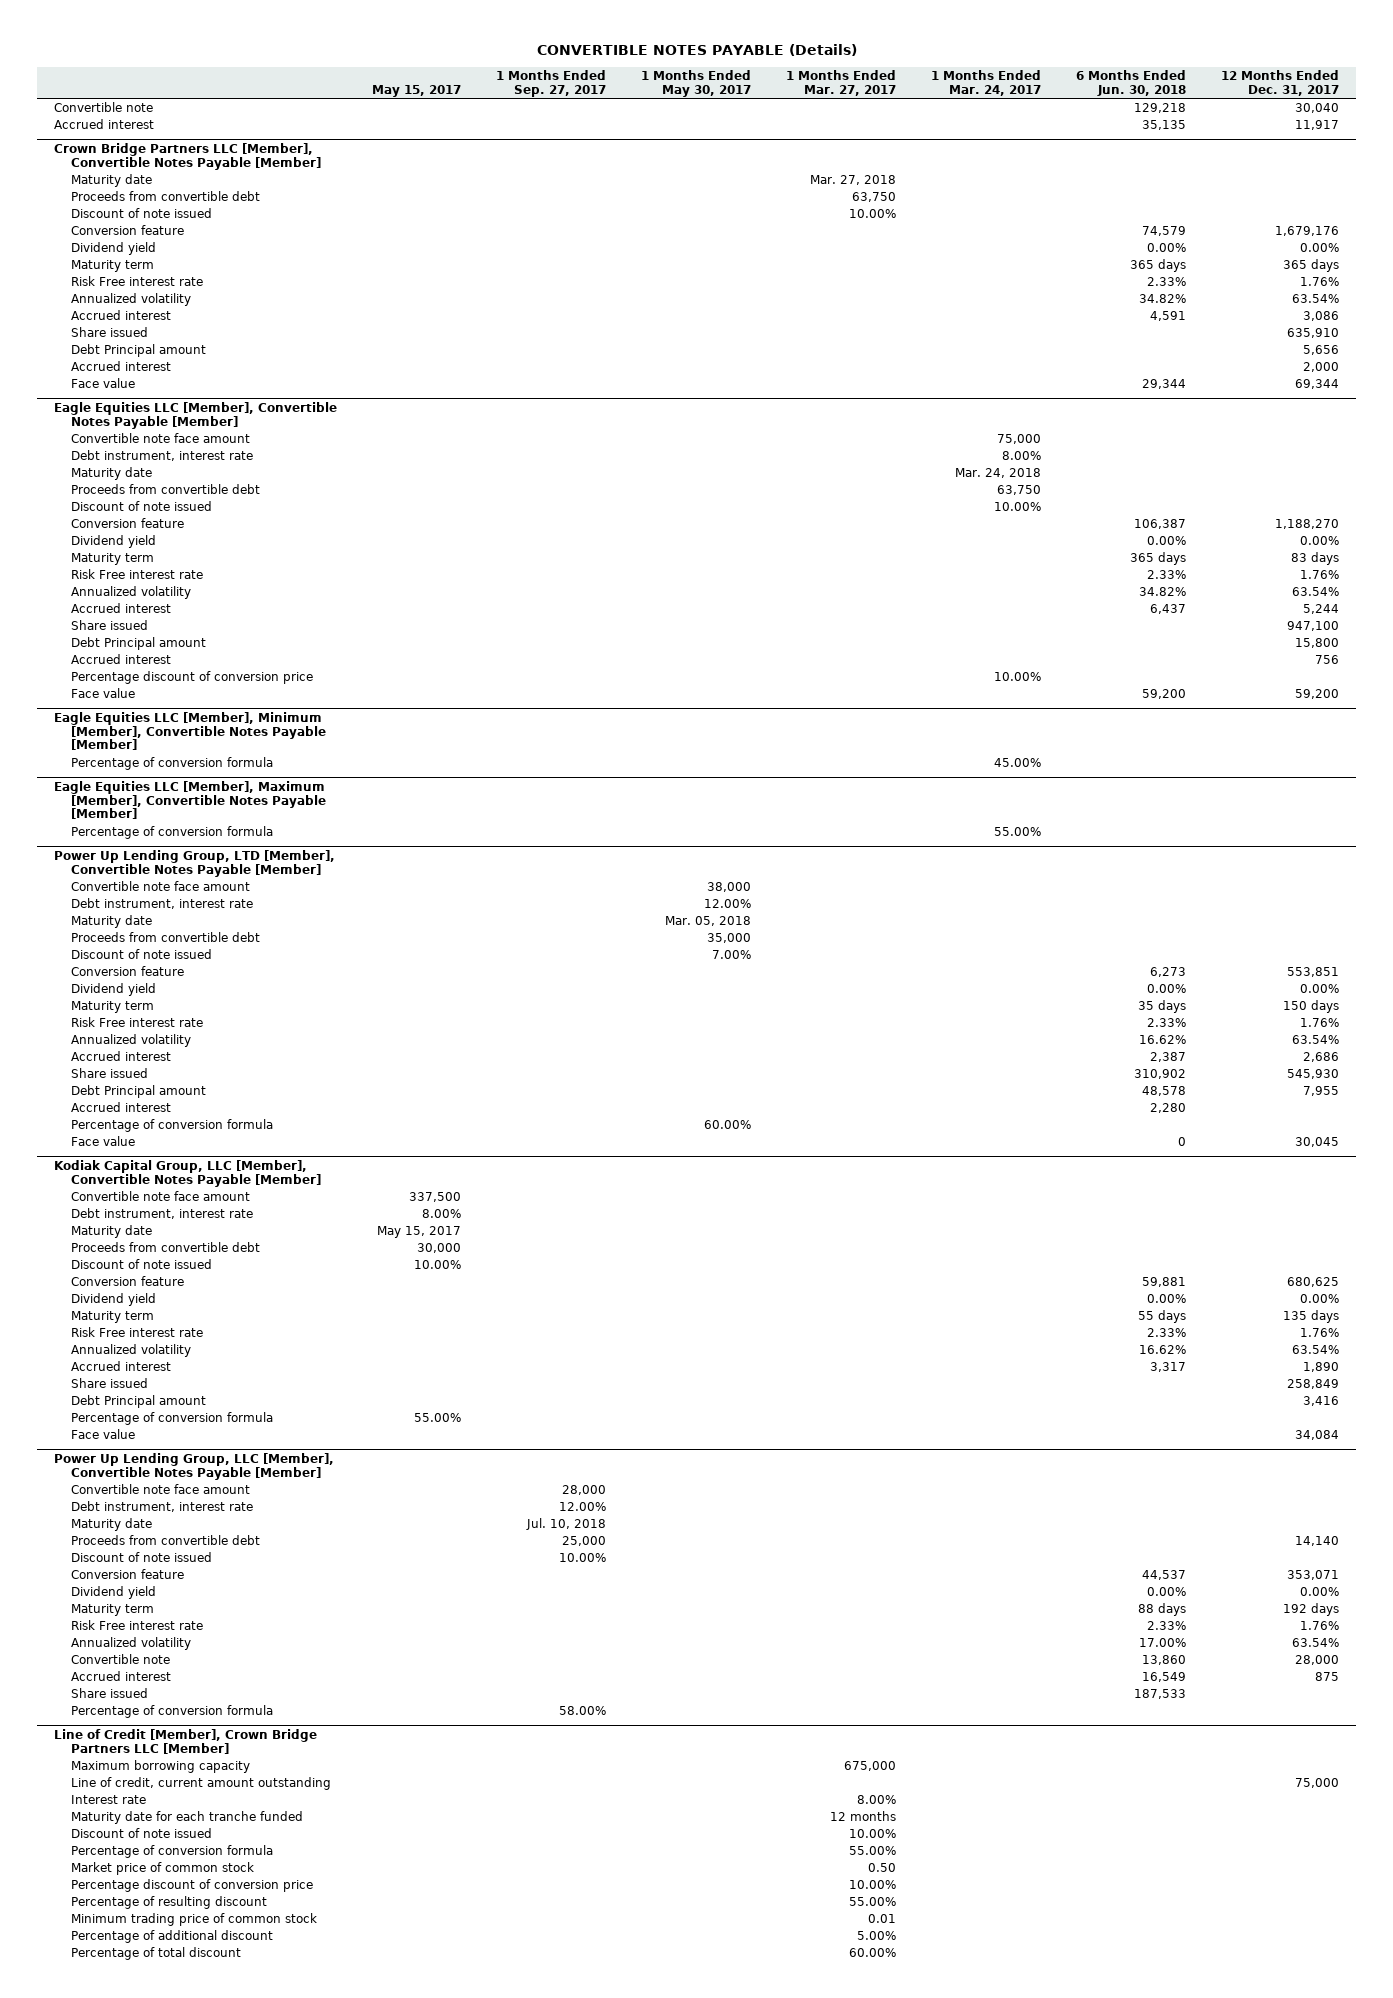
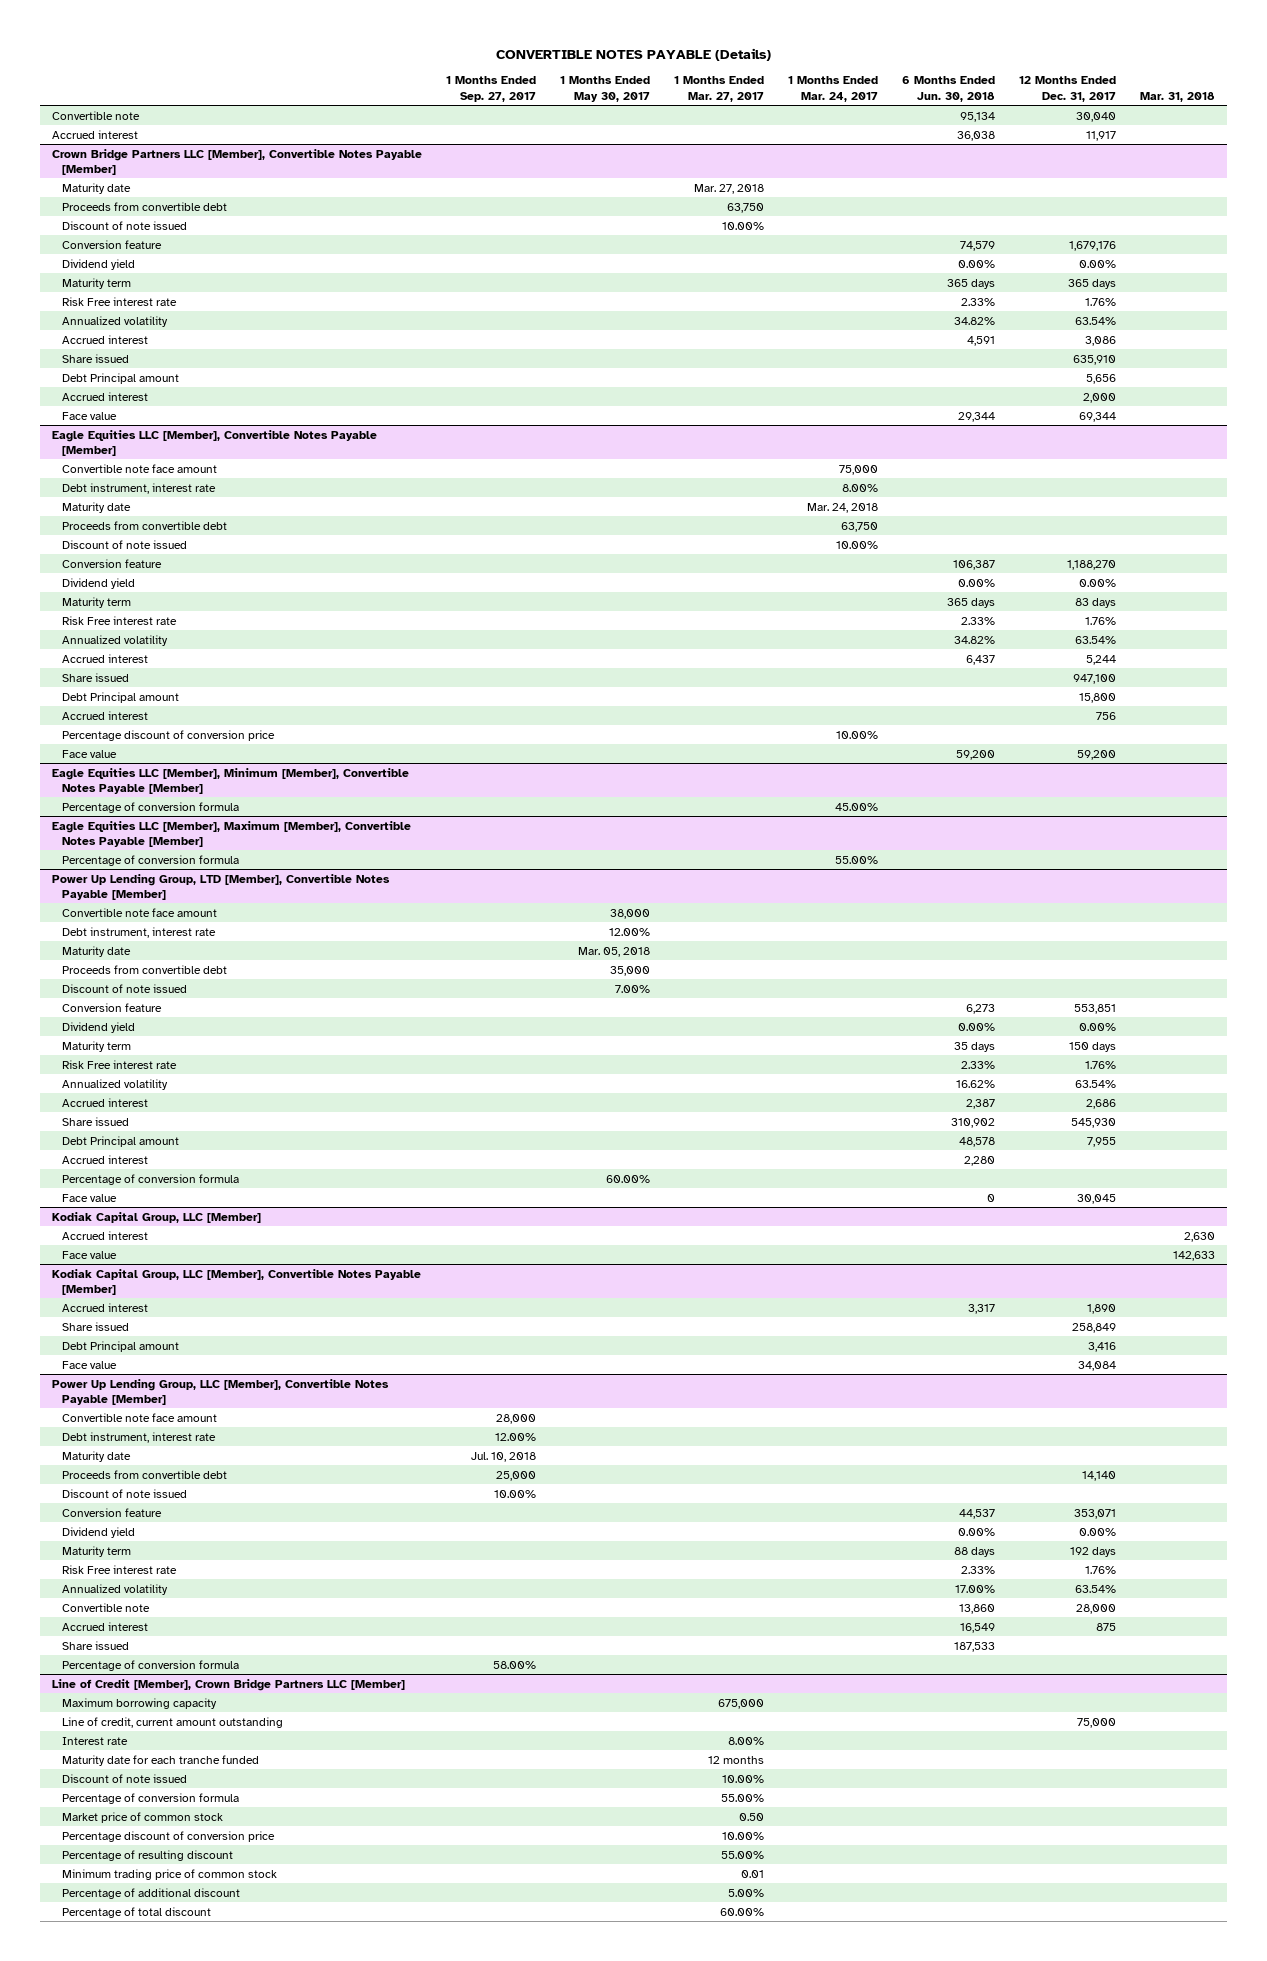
[372,84,462,97] May 15, 2017 -> none
none -> [1140,91,1216,102] Mar. 31, 2018
[1133,102,1186,113] 129,218 -> [960,111,996,122] 95,134
[1141,119,1186,130] 35,135 -> [957,130,996,141] 36,038
none -> [52,1211,262,1223] Kodiak Capital Group, LLC [Member]
none -> [61,1230,148,1240] Accrued interest
none -> [61,1250,117,1259] Face value
[70,1190,250,1201] Convertible note face amount -> none
[70,1207,253,1219] Debt instrument, interest rate -> none
[70,1224,152,1238] Maturity date -> none
[70,1241,260,1252] Proceeds from convertible debt -> none
[70,1258,212,1269] Discount of note issued -> none
[70,1275,184,1286] Conversion feature -> none
[70,1292,156,1306] Dividend yield -> none
[70,1310,154,1323] Maturity term -> none
[70,1326,203,1337] Risk Free interest rate -> none
[70,1343,191,1357] Annualized volatility -> none
[70,1411,273,1425] Percentage of conversion formula -> none

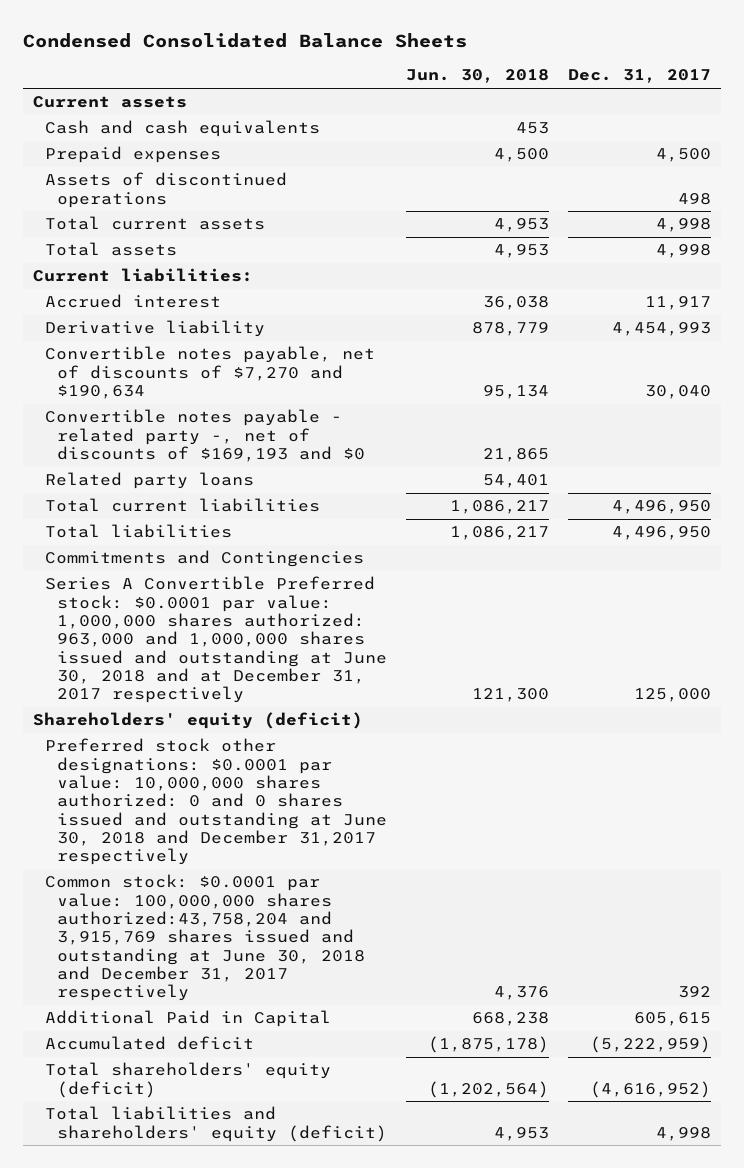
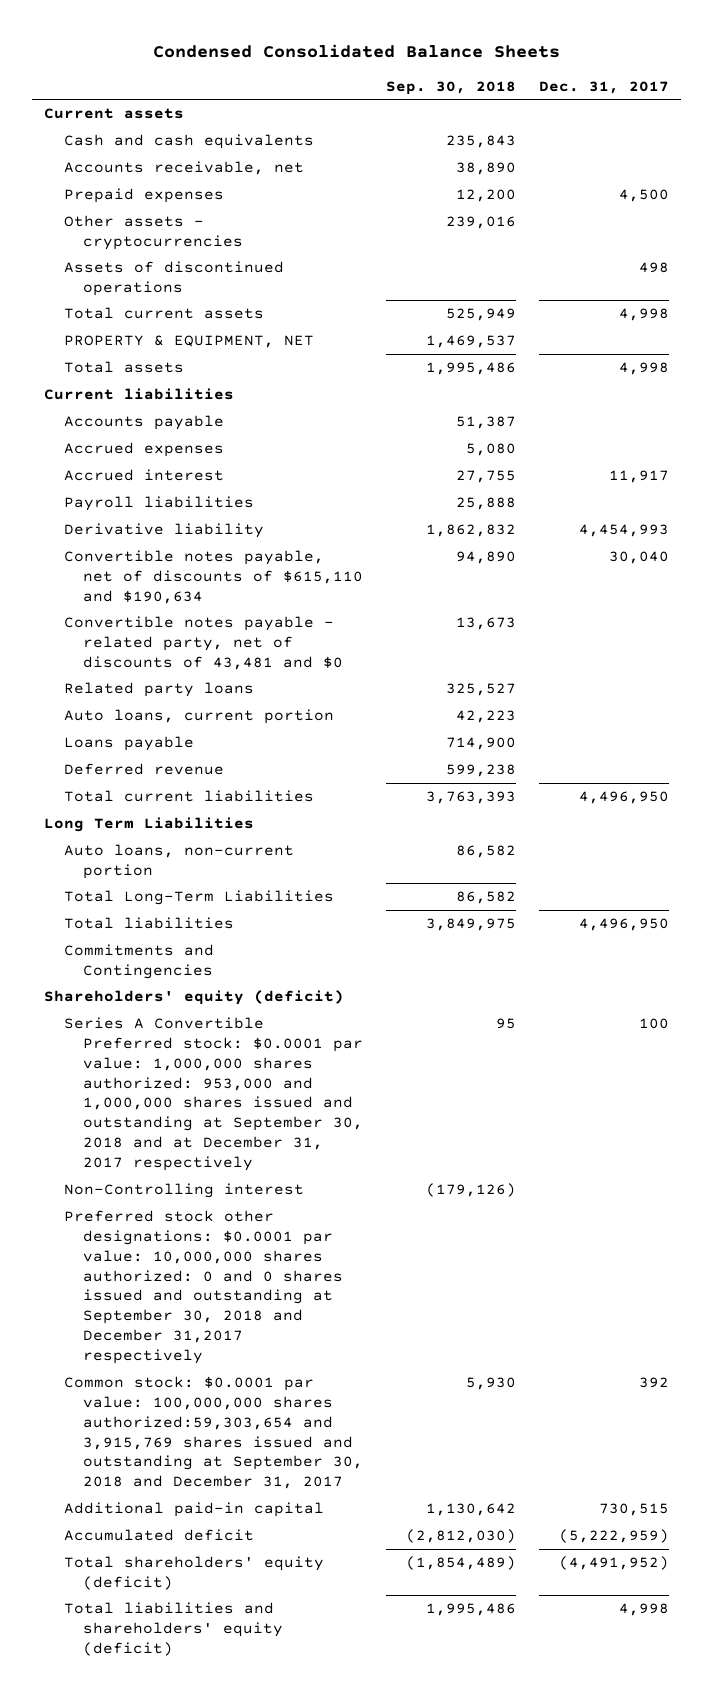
[406,69,550,84] Jun. 30, 2018 -> none
none -> [386,80,517,95] Sep. 30, 2018
none -> [63,160,304,175] Accounts receivable, net
none -> [63,214,244,250] Other assets - cryptocurrencies
none -> [63,334,314,348] PROPERTY & EQUIPMENT, NET
[32,268,253,283] Current liabilities: -> [43,387,234,400] Current liabilities
none -> [63,414,224,430] Accounts payable
none -> [63,441,224,457] Accrued expenses
none -> [63,495,254,511] Payroll liabilities
[44,346,375,399] Convertible notes payable, net of discounts of $7,270 and $190,634 -> [63,549,364,604] Convertible notes payable, net of discounts of $615,110 and $190,634
[44,409,366,462] Convertible notes payable - related party -, net of discounts of $169,193 and $0 -> [63,615,344,670] Convertible notes payable - related party, net of discounts of 43,481 and $0
none -> [63,708,334,724] Auto loans, current portion
none -> [63,735,194,751] Loans payable
none -> [63,762,224,775] Deferred revenue
none -> [43,816,254,832] Long Term Liabilities
none -> [63,843,294,879] Auto loans, non-current portion
none -> [63,889,334,905] Total Long-Term Liabilities
[44,576,388,704] Series A Convertible Preferred stock: $0.0001 par value: 1,000,000 shares authorized: 963,000 and 1,000,000 shares issued and outstanding at June 30, 2018 and at December 31, 2017 respectively -> none
none -> [63,1016,364,1172] Series A Convertible Preferred stock: $0.0001 par value: 1,000,000 shares authorized: 953,000 and 1,000,000 shares issued and outstanding at September 30, 2018 and at December 31, 2017 respectively
none -> [63,1182,304,1198] Non-Controlling interest
[44,738,388,866] Preferred stock other designations: $0.0001 par value: 10,000,000 shares authorized: 0 and 0 shares issued and outstanding at June 30, 2018 and December 31,2017 respectively -> [63,1209,344,1365] Preferred stock other designations: $0.0001 par value: 10,000,000 shares authorized: 0 and 0 shares issued and outstanding at September 30, 2018 and December 31,2017 respectively
[44,874,366,1002] Common stock: $0.0001 par value: 100,000,000 shares authorized:43,758,204 and 3,915,769 shares issued and outstanding at June 30, 2018 and December 31, 2017 respectively -> [63,1375,364,1490] Common stock: $0.0001 par value: 100,000,000 shares authorized:59,303,654 and 3,915,769 shares issued and outstanding at September 30, 2018 and December 31, 2017
[44,1010,331,1028] Additional Paid in Capital -> [63,1501,324,1517] Additional paid-in capital
[634,1012,712,1027] 605,615 -> [599,1502,670,1516] 730,515
[590,1080,712,1098] (4,616,952) -> [559,1555,670,1570] (4,491,952)

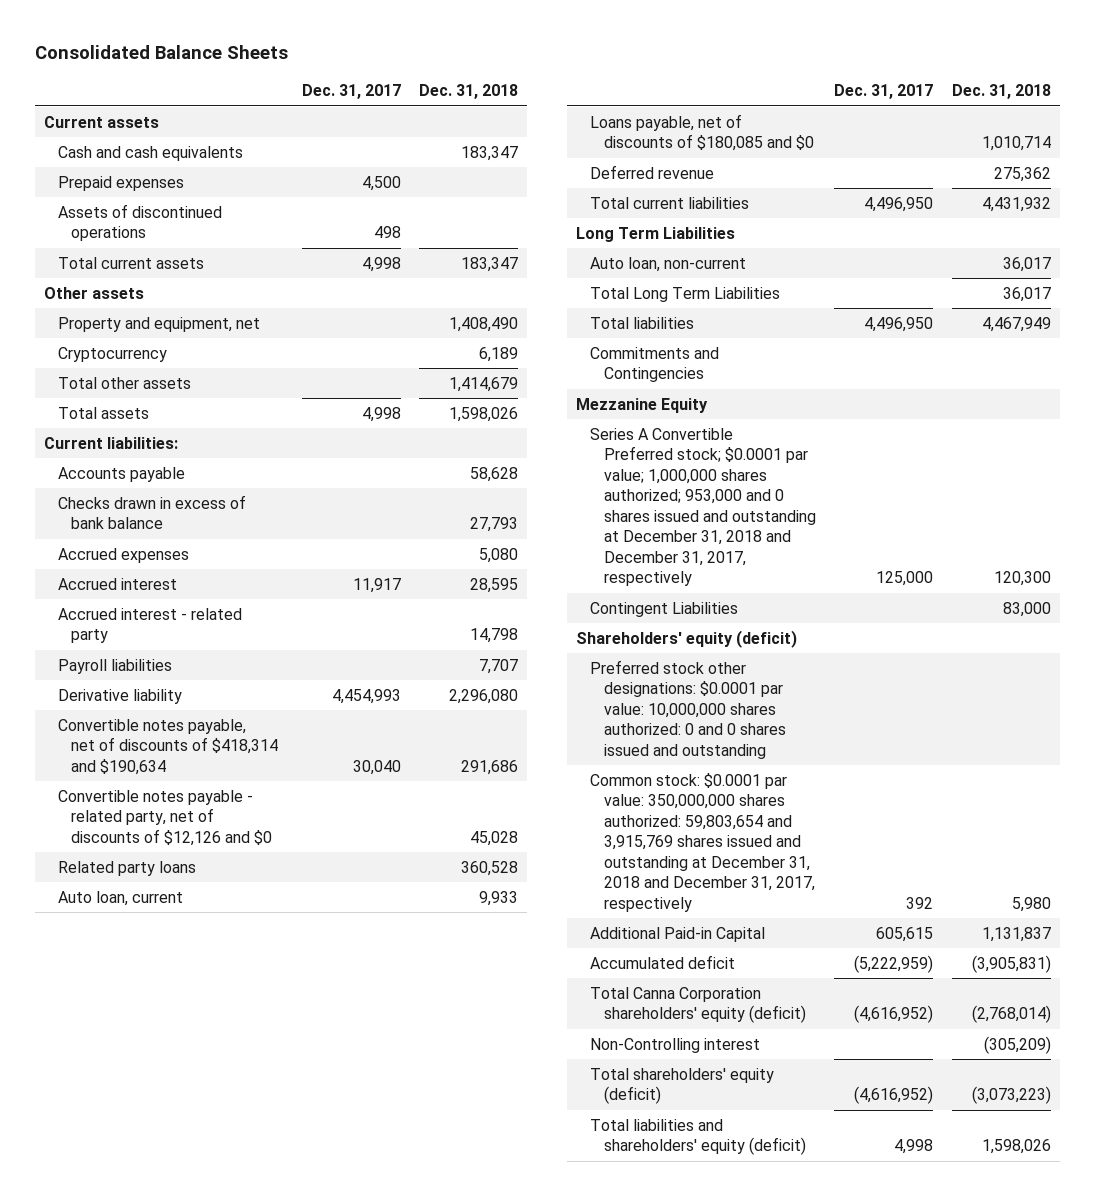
[152,43,560,58] Condensed Consolidated Balance Sheets -> [34,45,288,60] Consolidated Balance Sheets
[386,80,517,95] Sep. 30, 2018 -> none
none -> [419,84,519,100] Dec. 31, 2018
[63,160,304,175] Accounts receivable, net -> none
[63,214,244,250] Other assets - cryptocurrencies -> none
none -> [43,286,144,299] Other assets
[63,334,314,348] PROPERTY & EQUIPMENT, NET -> [57,316,260,332] Property and equipment, net
none -> [57,346,167,362] Cryptocurrency
none -> [57,376,191,389] Total other assets
[43,387,234,400] Current liabilities -> [43,436,178,449] Current liabilities:
none -> [57,494,246,530] Checks drawn in excess of bank balance
none -> [57,607,242,644] Accrued interest - related party
[63,549,364,604] Convertible notes payable, net of discounts of $615,110 and $190,634 -> [57,718,279,775] Convertible notes payable, net of discounts of $418,314 and $190,634
[63,615,344,670] Convertible notes payable - related party, net of discounts of 43,481 and $0 -> [57,789,273,846] Convertible notes payable - related party, net of discounts of $12,126 and $0
[63,708,334,724] Auto loans, current portion -> [57,890,183,906] Auto loan, current
[63,735,194,751] Loans payable -> [590,113,814,152] Loans payable, net of discounts of $180,085 and $0
[63,843,294,879] Auto loans, non-current portion -> [590,256,747,272] Auto loan, non-current
[63,889,334,905] Total Long-Term Liabilities -> [590,286,781,302] Total Long Term Liabilities
none -> [576,397,709,413] Mezzanine Equity
none -> [590,427,816,587] Series A Convertible Preferred stock; $0.0001 par value; 1,000,000 shares authorized; 953,000 and 0 shares issued and outstanding at December 31, 2018 and December 31, 2017, respectively
none -> [590,601,739,617] Contingent Liabilities
[63,1016,364,1172] Series A Convertible Preferred stock: $0.0001 par value: 1,000,000 shares authorized: 953,000 and 1,000,000 shares issued and outstanding at September 30, 2018 and at December 31, 2017 respectively -> none
[63,1209,344,1365] Preferred stock other designations: $0.0001 par value: 10,000,000 shares authorized: 0 and 0 shares issued and outstanding at September 30, 2018 and December 31,2017 respectively -> [590,659,786,759] Preferred stock other designations: $0.0001 par value: 10,000,000 shares authorized: 0 and 0 shares issued and outstanding
[63,1375,364,1490] Common stock: $0.0001 par value: 100,000,000 shares authorized:59,303,654 and 3,915,769 shares issued and outstanding at September 30, 2018 and December 31, 2017 -> [590,772,815,912] Common stock: $0.0001 par value: 350,000,000 shares authorized: 59,803,654 and 3,915,769 shares issued and outstanding at December 31, 2018 and December 31, 2017, respectively
[63,1501,324,1517] Additional paid-in capital -> [590,926,766,942] Additional Paid-in Capital
[599,1502,670,1516] 730,515 -> [876,926,934,942] 605,615
none -> [590,986,806,1024] Total Canna Corporation shareholders' equity (deficit)
[63,1182,304,1198] Non-Controlling interest -> [590,1037,761,1053] Non-Controlling interest
[559,1555,670,1570] (4,491,952) -> [854,1086,934,1105] (4,616,952)

